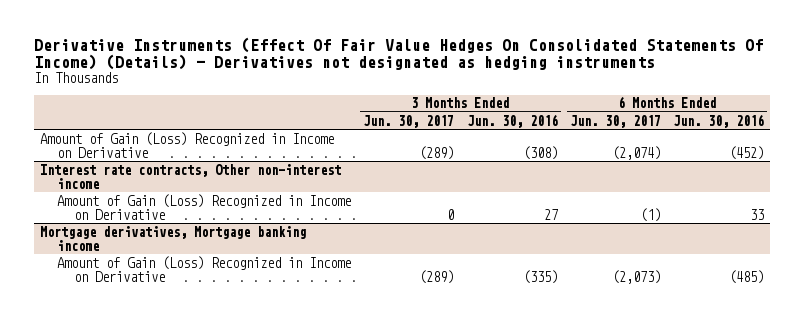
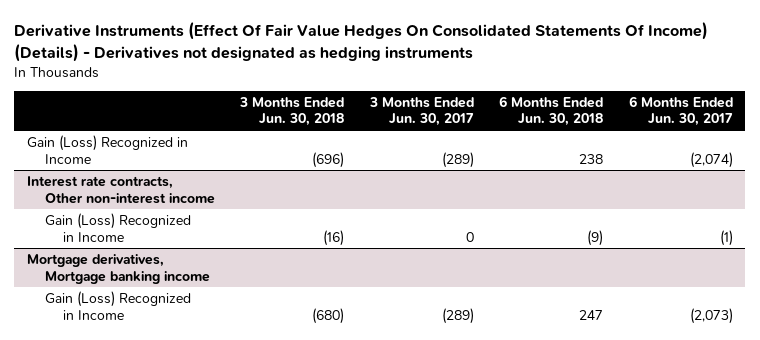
[466,113,558,128] Jun. 30, 2016 -> none
[672,113,764,128] Jun. 30, 2016 -> none
none -> [239,96,345,127] 3 Months Ended Jun. 30, 2018
none -> [499,95,604,127] 6 Months Ended Jun. 30, 2018
[39,131,334,158] Amount of Gain (Loss) Recognized in Income on Derivative -> [26,135,188,164] Gain (Loss) Recognized in Income
[57,193,352,220] Amount of Gain (Loss) Recognized in Income on Derivative -> [45,213,192,242] Gain (Loss) Recognized in Income
[57,255,352,282] Amount of Gain (Loss) Recognized in Income on Derivative -> [45,291,192,320] Gain (Loss) Recognized in Income

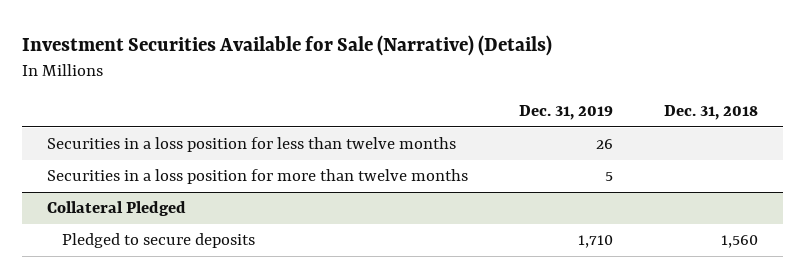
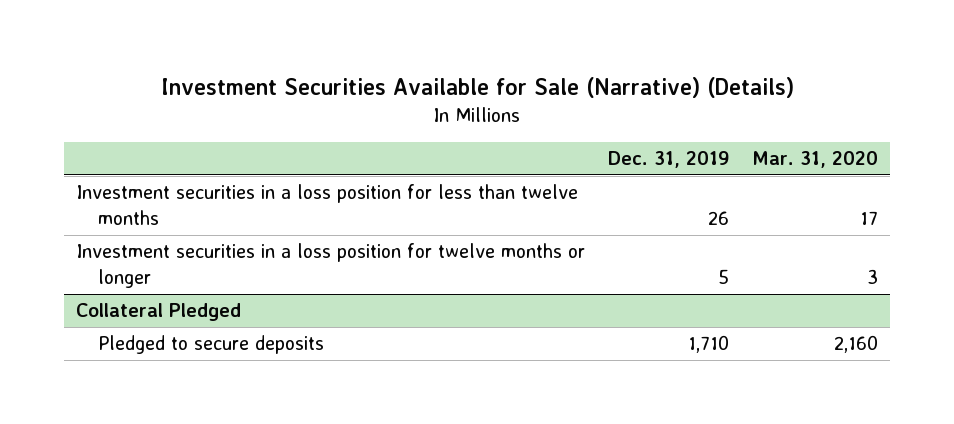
[663,105,758,121] Dec. 31, 2018 -> none
none -> [752,150,879,168] Mar. 31, 2020
[47,137,457,153] Securities in a loss position for less than twelve months -> [75,184,578,225] Investment securities in a loss position for less than twelve months
[47,169,469,185] Securities in a loss position for more than twelve months -> [75,243,585,288] Investment securities in a loss position for twelve months or longer

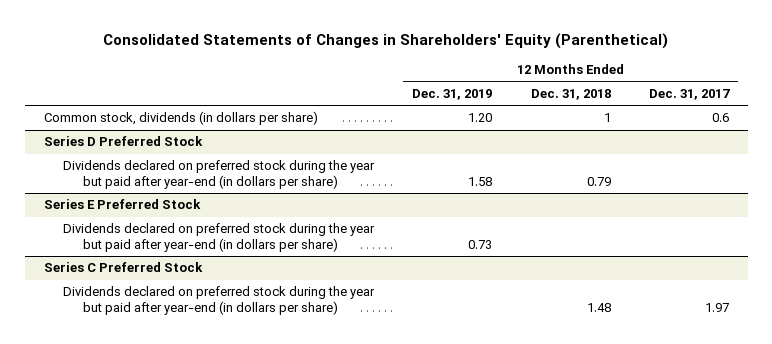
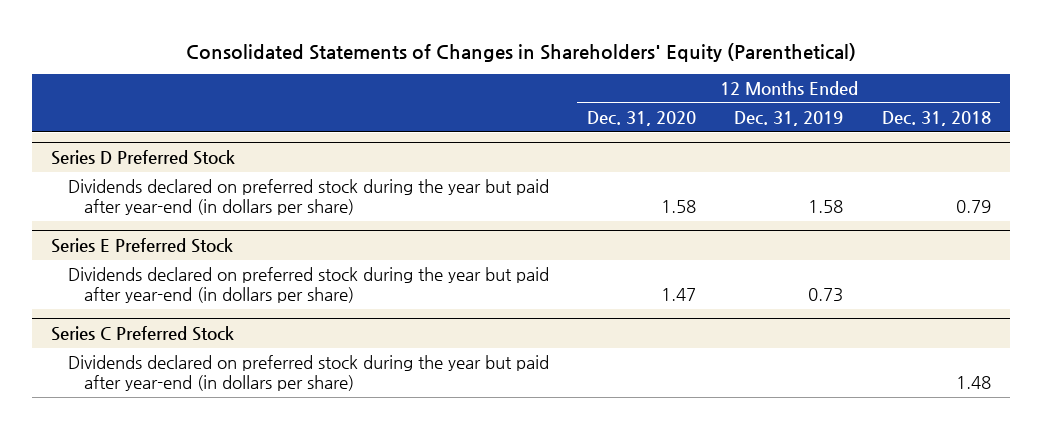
[648,88,730,100] Dec. 31, 2017 -> none
none -> [586,111,696,127] Dec. 31, 2020
[43,111,318,126] Common stock, dividends (in dollars per share) -> none

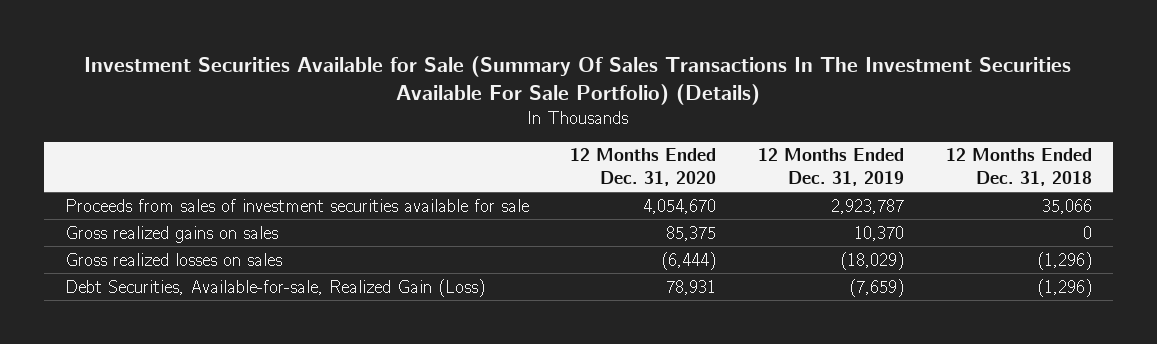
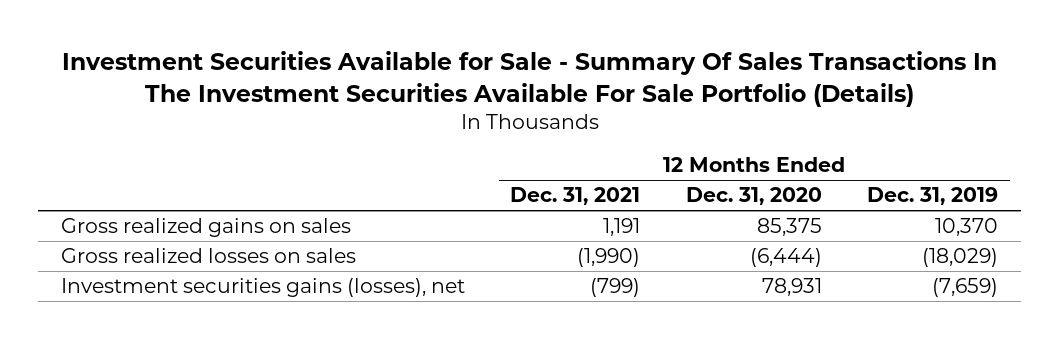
[84,55,1072,105] Investment Securities Available for Sale (Summary Of Sales Transactions In The Investment Securities Available For Sale Portfolio) (Details) -> [61,50,997,107] Investment Securities Available for Sale - Summary Of Sales Transactions In The Investment Securities Available For Sale Portfolio (Details)
[945,148,1092,186] 12 Months Ended Dec. 31, 2018 -> none
none -> [510,187,641,206] Dec. 31, 2021
[64,198,529,212] Proceeds from sales of investment securities available for sale -> none
[64,278,485,297] Debt Securities, Available-for-sale, Realized Gain (Loss) -> [60,278,465,298] Investment securities gains (losses), net

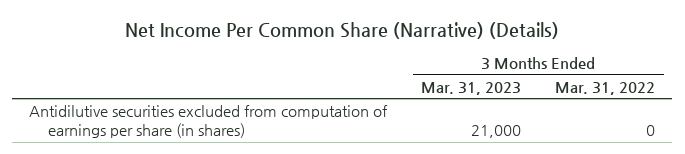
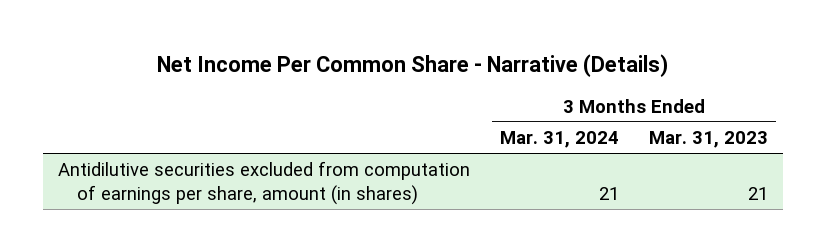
[125,21,560,39] Net Income Per Common Share (Narrative) (Details) -> [156,53,668,77] Net Income Per Common Share - Narrative (Details)
[555,81,656,95] Mar. 31, 2022 -> none
none -> [499,131,619,149] Mar. 31, 2024
[29,105,389,139] Antidilutive securities excluded from computation of earnings per share (in shares) -> [57,161,470,206] Antidilutive securities excluded from computation of earnings per share, amount (in shares)
[471,125,522,139] 21,000 -> [748,187,769,201] 21

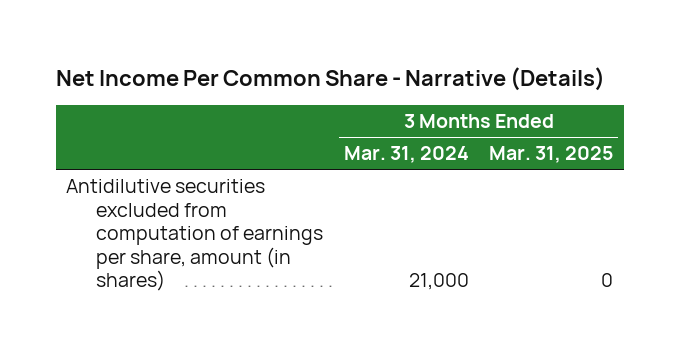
[649,131,769,149] Mar. 31, 2023 -> none
none -> [489,146,614,164] Mar. 31, 2025
[598,187,619,201] 21 -> [408,273,469,291] 21,000

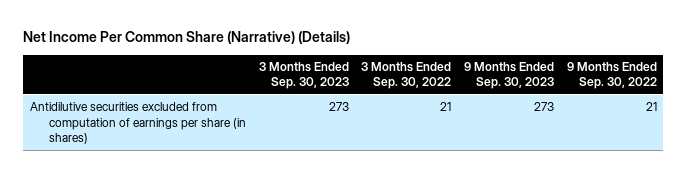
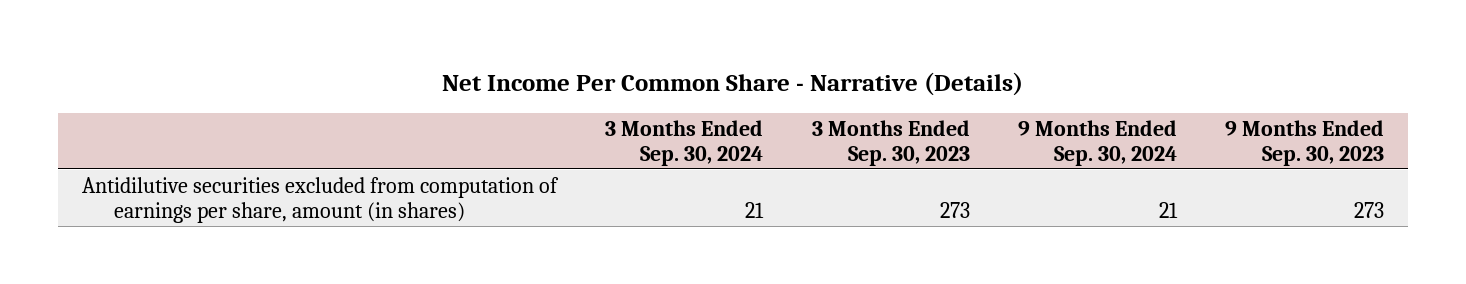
[23,31,351,45] Net Income Per Common Share (Narrative) (Details) -> [442,72,1024,97] Net Income Per Common Share - Narrative (Details)
[361,61,452,90] 3 Months Ended Sep. 30, 2022 -> none
[566,61,657,90] 9 Months Ended Sep. 30, 2022 -> none
none -> [605,119,764,166] 3 Months Ended Sep. 30, 2024
none -> [1017,119,1177,166] 9 Months Ended Sep. 30, 2024
[29,102,246,145] Antidilutive securities excluded from computation of earnings per share (in shares) -> [82,176,560,223] Antidilutive securities excluded from computation of earnings per share, amount (in shares)

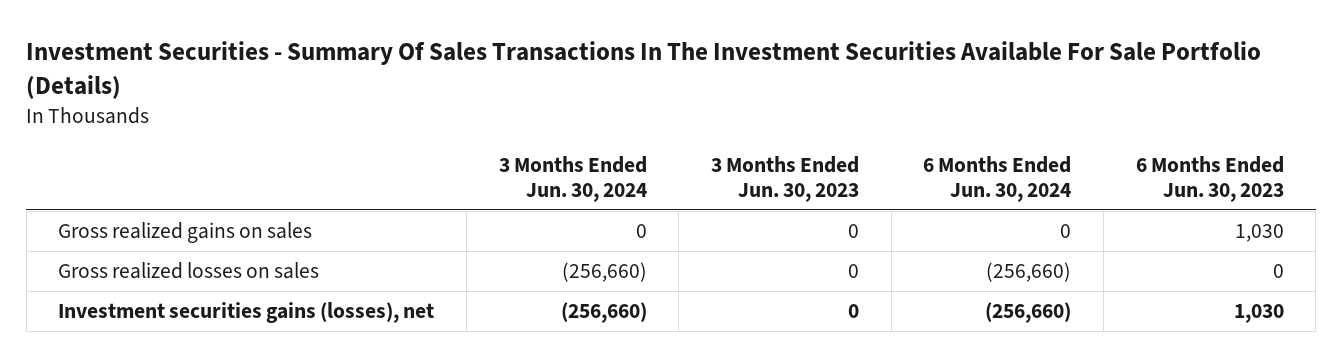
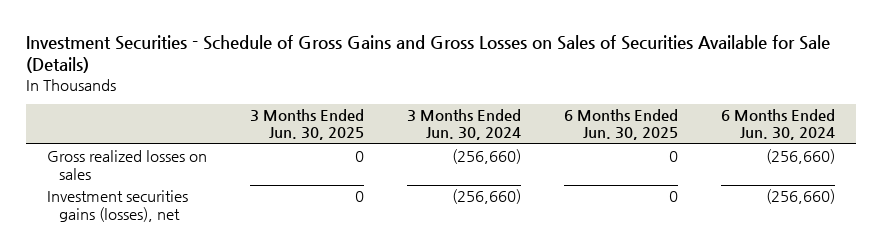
[26,40,1262,99] Investment Securities - Summary Of Sales Transactions In The Investment Securities Available For Sale Portfolio (Details) -> [25,35,830,74] Investment Securities - Schedule of Gross Gains and Gross Losses on Sales of Securities Available for Sale (Details)
[710,155,859,202] 3 Months Ended Jun. 30, 2023 -> none
[1135,155,1284,202] 6 Months Ended Jun. 30, 2023 -> none
none -> [250,109,365,141] 3 Months Ended Jun. 30, 2025
none -> [563,109,678,141] 6 Months Ended Jun. 30, 2025
[58,221,313,243] Gross realized gains on sales -> none

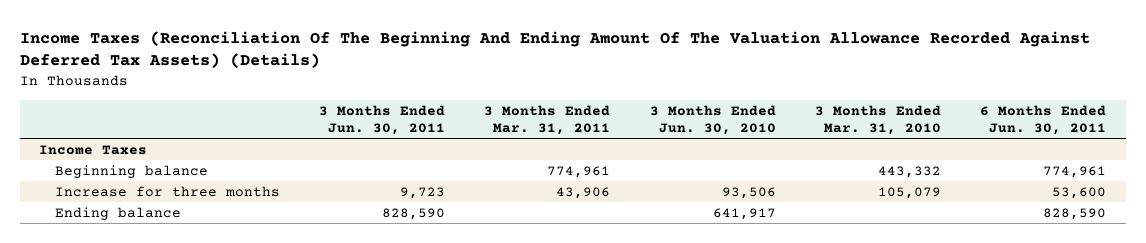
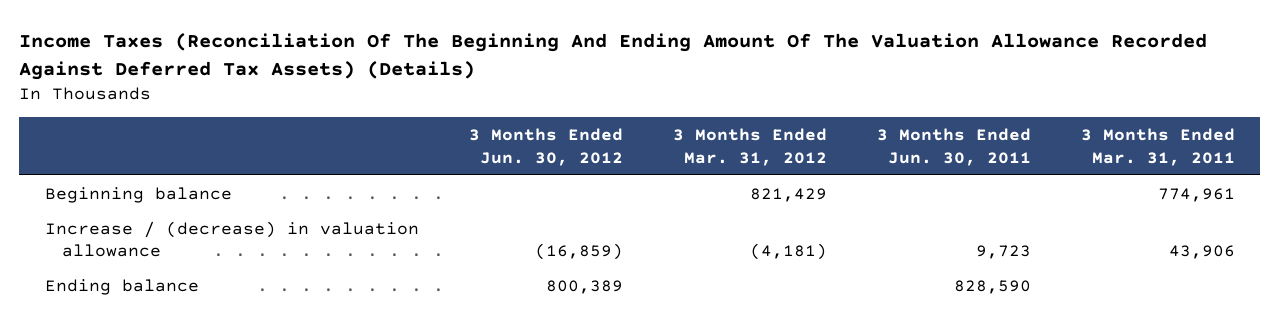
[649,104,776,135] 3 Months Ended Jun. 30, 2010 -> none
[814,104,941,135] 3 Months Ended Mar. 31, 2010 -> none
[980,104,1107,135] 6 Months Ended Jun. 30, 2011 -> none
none -> [468,128,623,166] 3 Months Ended Jun. 30, 2012
none -> [672,128,827,166] 3 Months Ended Mar. 31, 2012
[39,144,148,155] Income Taxes -> none
[54,185,280,197] Increase for three months -> [44,220,419,258] Increase / (decrease) in valuation allowance

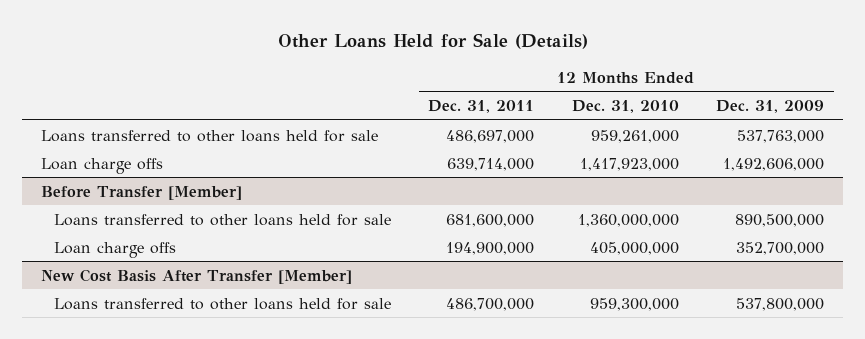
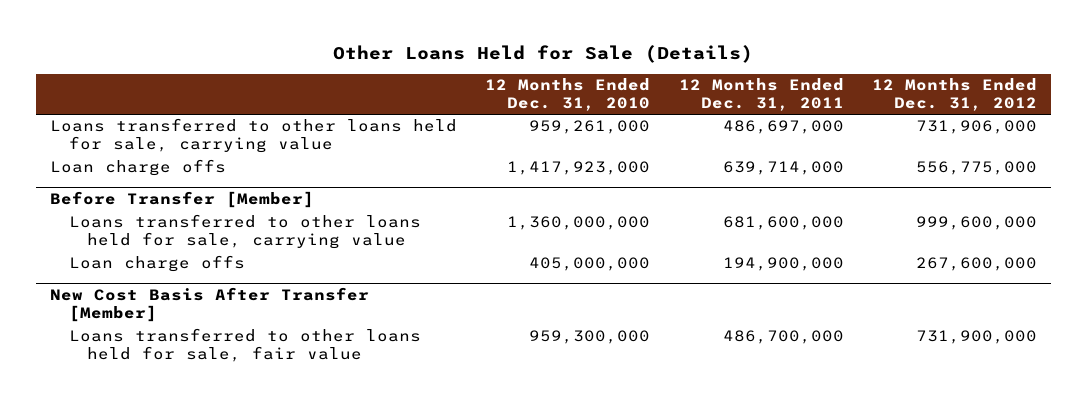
[716,100,825,114] Dec. 31, 2009 -> none
none -> [871,78,1037,112] 12 Months Ended Dec. 31, 2012
[40,129,378,142] Loans transferred to other loans held for sale -> [50,118,458,154] Loans transferred to other loans held for sale, carrying value
[54,213,392,226] Loans transferred to other loans held for sale -> [68,214,421,250] Loans transferred to other loans held for sale, carrying value
[54,297,392,310] Loans transferred to other loans held for sale -> [68,328,421,363] Loans transferred to other loans held for sale, fair value

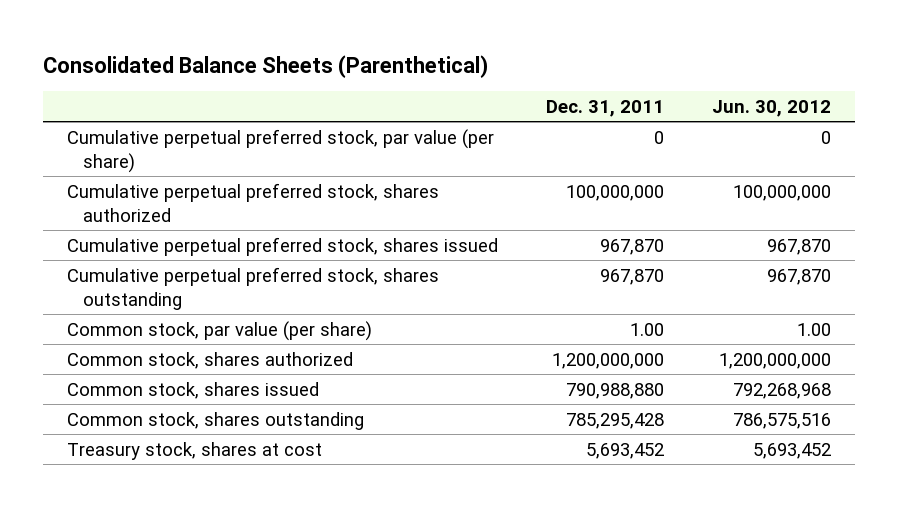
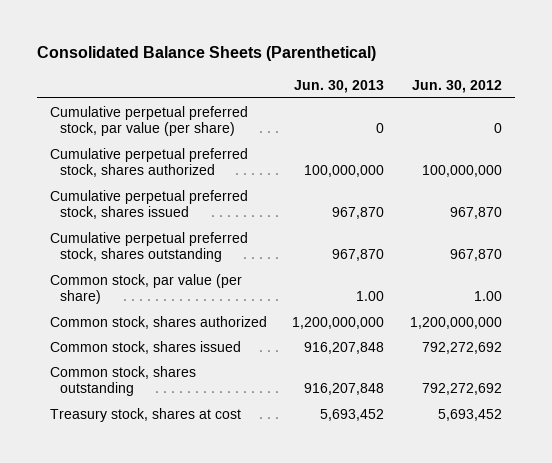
[546,99,665,117] Dec. 31, 2011 -> none
none -> [294,80,385,94] Jun. 30, 2013
[733,382,832,399] 792,268,968 -> [422,341,503,354] 792,272,692
[733,412,832,429] 786,575,516 -> [422,383,503,396] 792,272,692

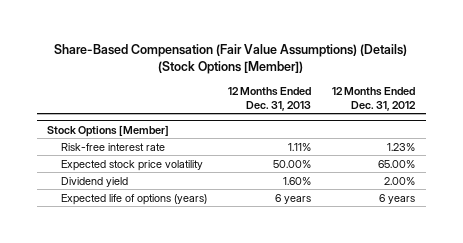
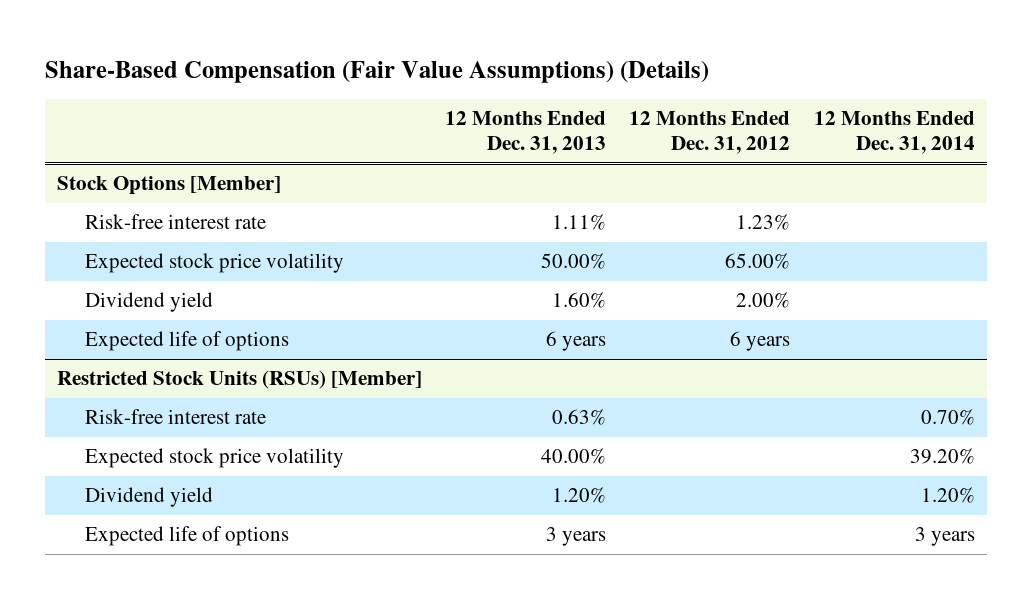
[54,43,408,75] Share-Based Compensation (Fair Value Assumptions) (Details) (Stock Options [Member]) -> [44,60,709,83] Share-Based Compensation (Fair Value Assumptions) (Details)
none -> [813,111,975,155] 12 Months Ended Dec. 31, 2014
[60,193,207,205] Expected life of options (years) -> [85,331,290,352] Expected life of options
none -> [56,370,422,390] Restricted Stock Units (RSUs) [Member]
none -> [85,409,267,425] Risk-free interest rate
none -> [85,448,345,469] Expected stock price volatility
none -> [85,487,214,508] Dividend yield
none -> [85,526,290,547] Expected life of options

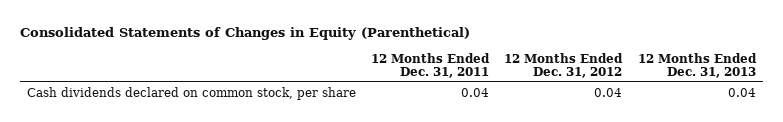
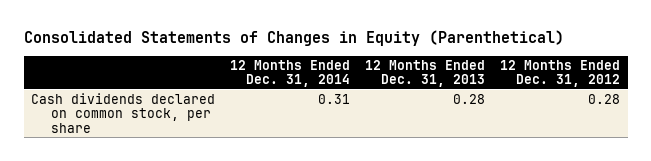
[371,52,491,79] 12 Months Ended Dec. 31, 2011 -> none
none -> [230,59,351,88] 12 Months Ended Dec. 31, 2014
[594,87,623,97] 0.04 -> [588,93,621,104] 0.28
[727,87,756,97] 0.04 -> [453,93,486,104] 0.28

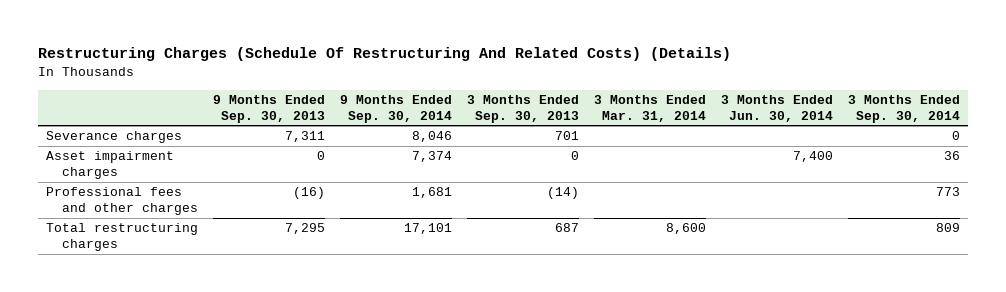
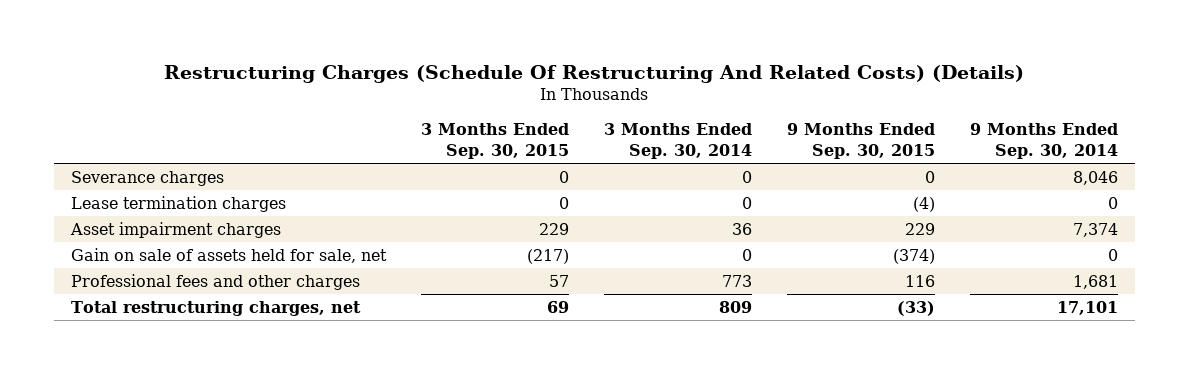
[212,94,325,123] 9 Months Ended Sep. 30, 2013 -> none
[466,94,579,123] 3 Months Ended Sep. 30, 2013 -> none
[594,94,707,122] 3 Months Ended Mar. 31, 2014 -> none
[721,94,834,122] 3 Months Ended Jun. 30, 2014 -> none
none -> [420,123,569,159] 3 Months Ended Sep. 30, 2015
none -> [786,123,935,159] 9 Months Ended Sep. 30, 2015
none -> [71,195,287,212] Lease termination charges
none -> [71,247,388,263] Gain on sale of assets held for sale, net
[45,223,198,252] Total restructuring charges -> [71,300,362,316] Total restructuring charges, net

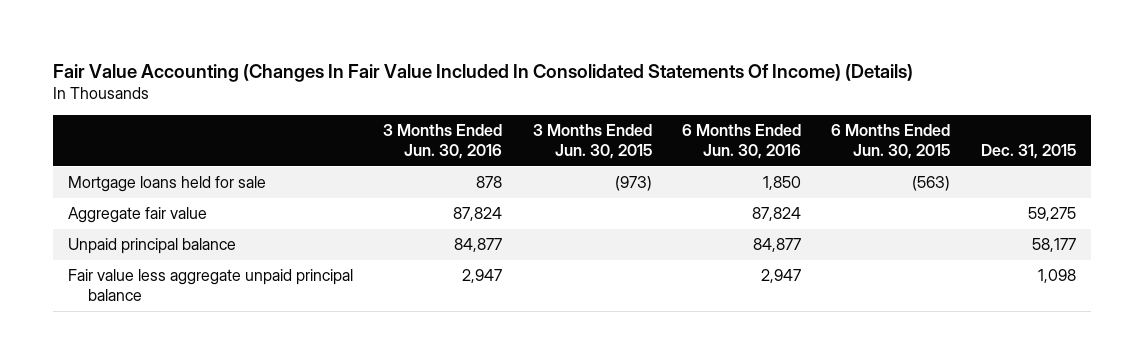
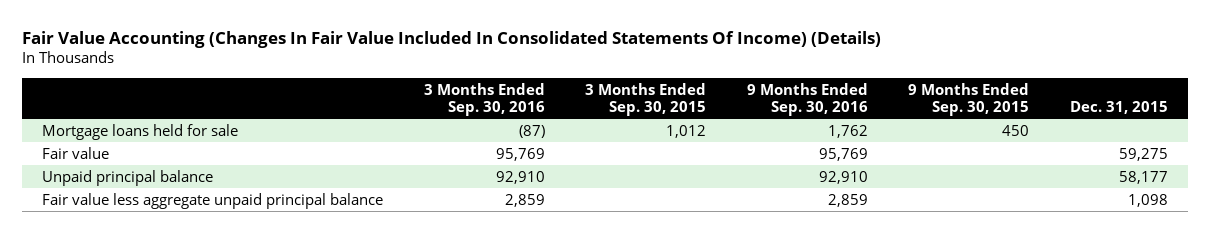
[383,124,503,160] 3 Months Ended Jun. 30, 2016 -> none
[532,124,652,160] 3 Months Ended Jun. 30, 2015 -> none
[682,124,802,160] 6 Months Ended Jun. 30, 2016 -> none
[831,124,951,160] 6 Months Ended Jun. 30, 2015 -> none
none -> [423,82,545,116] 3 Months Ended Sep. 30, 2016
none -> [585,82,707,116] 3 Months Ended Sep. 30, 2015
none -> [746,82,868,116] 9 Months Ended Sep. 30, 2016
none -> [908,82,1030,116] 9 Months Ended Sep. 30, 2015
[67,207,207,224] Aggregate fair value -> [42,146,110,159] Fair value

